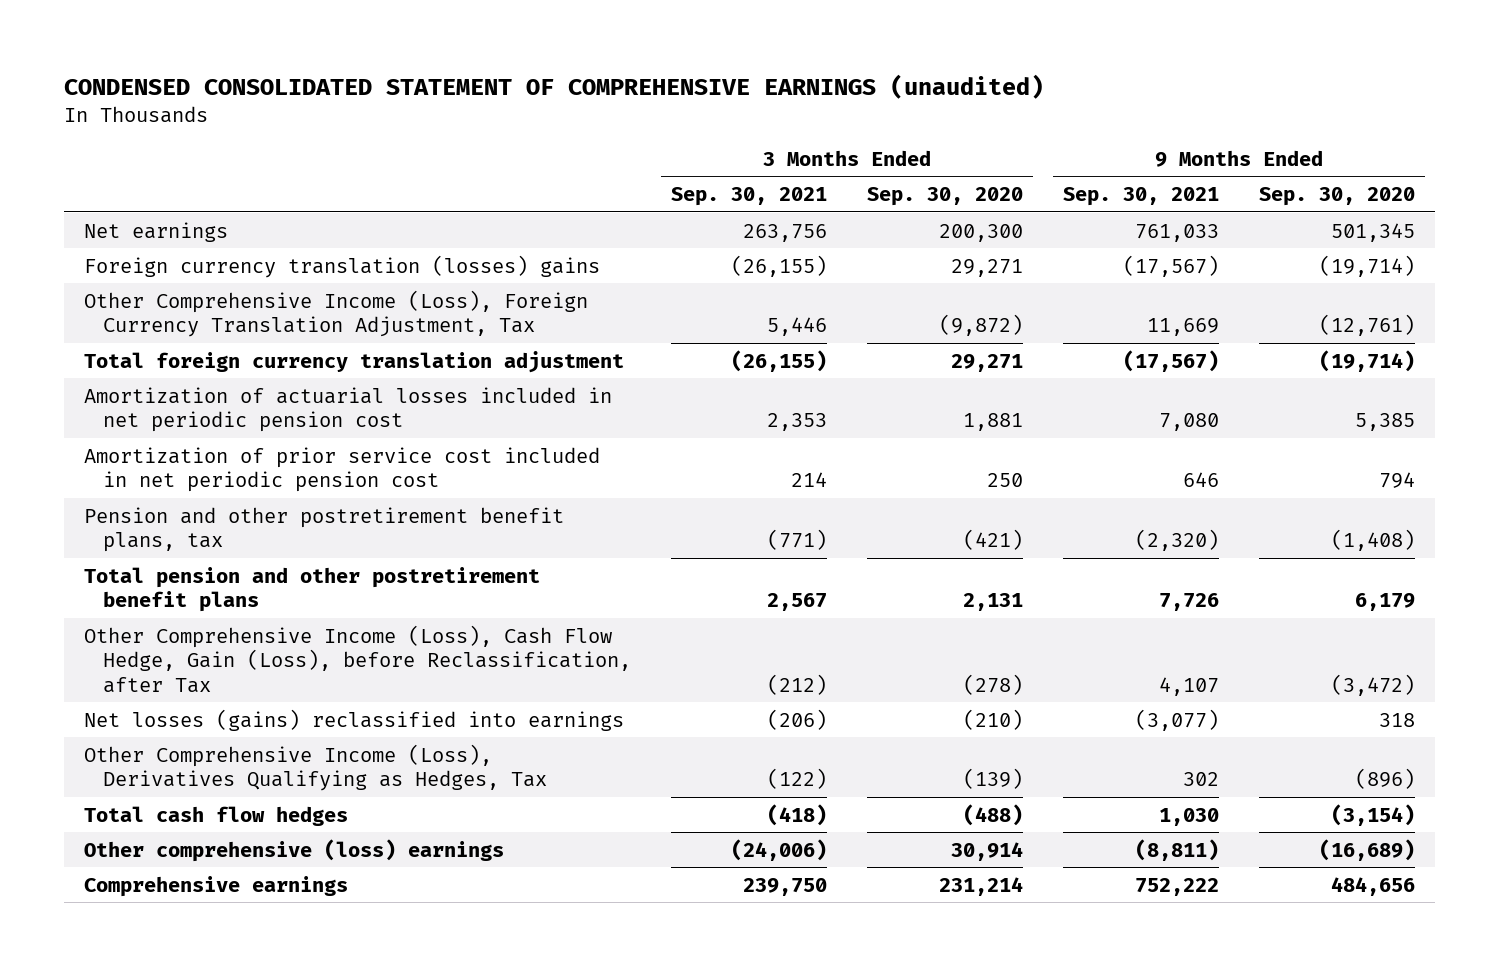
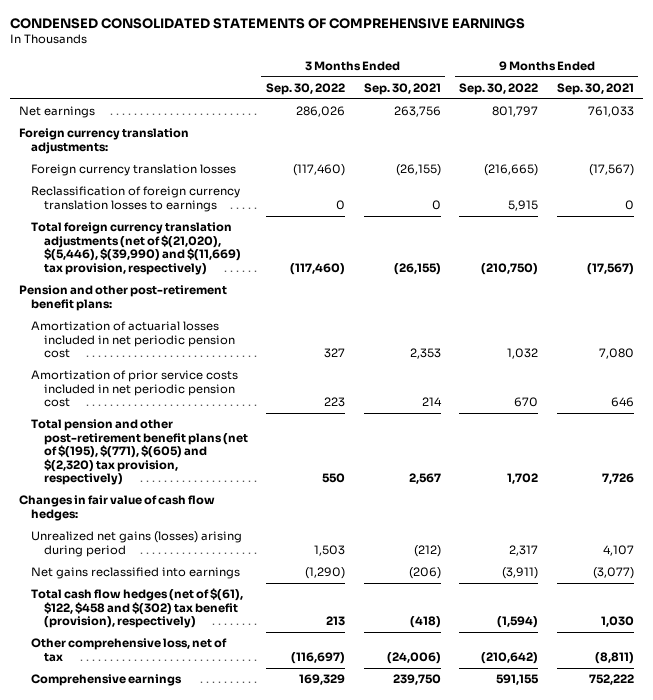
[63,73,1044,99] CONDENSED CONSOLIDATED STATEMENT OF COMPREHENSIVE EARNINGS (unaudited) -> [9,17,525,29] CONDENSED CONSOLIDATED STATEMENTS OF COMPREHENSIVE EARNINGS
[866,187,1023,207] Sep. 30, 2020 -> none
[1258,187,1415,207] Sep. 30, 2020 -> none
none -> [266,83,346,96] Sep. 30, 2022
none -> [459,83,539,96] Sep. 30, 2022
[83,289,588,338] Other Comprehensive Income (Loss), Foreign Currency Translation Adjustment, Tax -> none
none -> [19,128,190,154] Foreign currency translation adjustments:
[83,254,600,278] Foreign currency translation (losses) gains -> [31,164,237,177] Foreign currency translation losses
none -> [31,186,241,212] Reclassification of foreign currency translation losses to earnings
[83,350,624,373] Total foreign currency translation adjustment -> [31,222,241,275] Total foreign currency translation adjustments (net of $(21,020), $(5,446), $(39,990) and $(11,669) tax provision, respectively)
none -> [19,285,228,311] Pension and other post-retirement benefit plans:
[83,506,564,553] Pension and other postretirement benefit plans, tax -> none
[83,743,548,792] Other Comprehensive Income (Loss), Derivatives Qualifying as Hedges, Tax -> none
[83,446,600,493] Amortization of prior service cost included in net periodic pension cost -> [31,370,239,408] Amortization of prior service costs included in net periodic pension cost
[83,566,540,613] Total pension and other postretirement benefit plans -> [31,419,248,486] Total pension and other post-retirement benefit plans (net of $(195), $(771), $(605) and $(2,320) tax provision, respectively)
none -> [19,495,216,521] Changes in fair value of cash flow hedges:
[83,624,632,693] Other Comprehensive Income (Loss), Cash Flow Hedge, Gain (Loss), before Reclassification, after Tax -> [31,531,243,557] Unrealized net gains (losses) arising during period
[83,708,624,731] Net losses (gains) reclassified into earnings -> [31,567,241,580] Net gains reclassified into earnings
[83,805,348,826] Total cash flow hedges -> [31,588,244,629] Total cash flow hedges (net of $(61), $122, $458 and $(302) tax benefit (provision), respectively)
[83,838,504,862] Other comprehensive (loss) earnings -> [31,638,228,662] Other comprehensive loss, net of tax

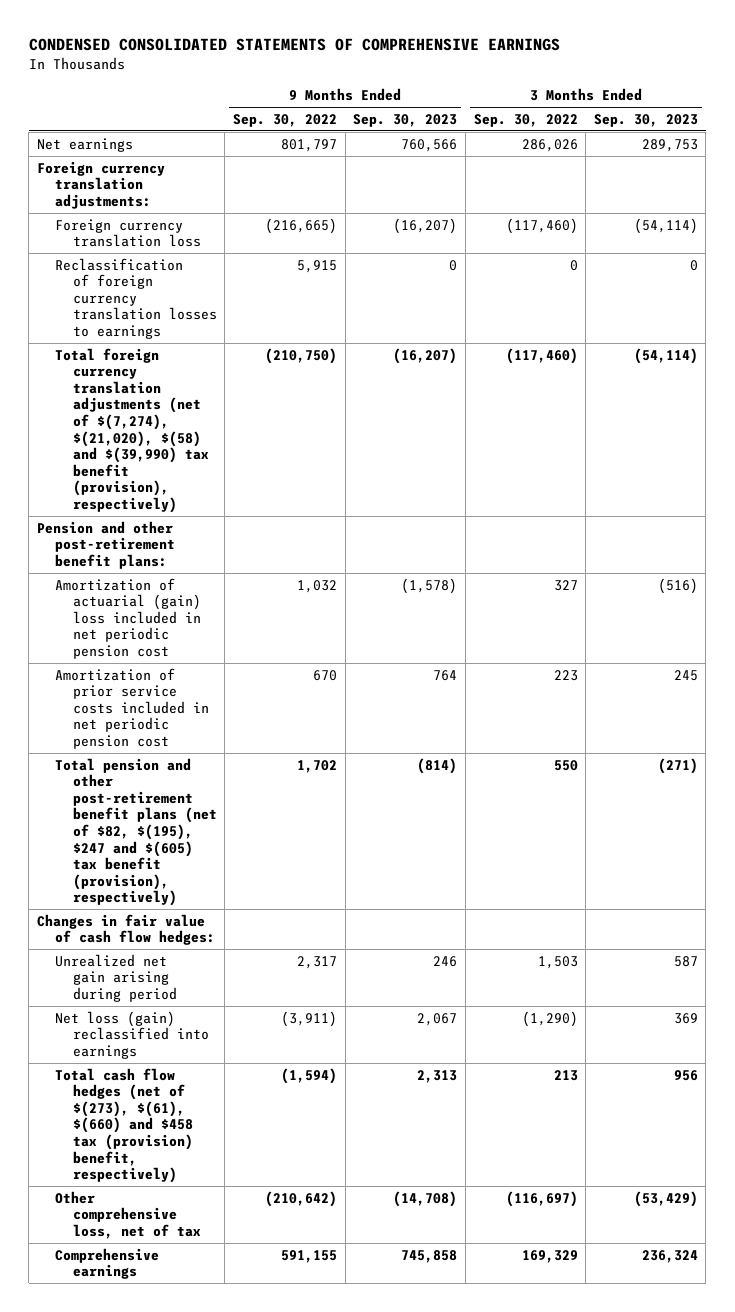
[363,83,441,96] Sep. 30, 2021 -> none
[556,83,634,96] Sep. 30, 2021 -> none
none -> [353,113,458,127] Sep. 30, 2023
none -> [593,113,698,127] Sep. 30, 2023
[31,164,237,177] Foreign currency translation losses -> [54,218,201,248] Foreign currency translation loss
[31,222,241,275] Total foreign currency translation adjustments (net of $(21,020), $(5,446), $(39,990) and $(11,669) tax provision, respectively) -> [54,347,209,513] Total foreign currency translation adjustments (net of $(7,274), $(21,020), $(58) and $(39,990) tax benefit (provision), respectively)
[31,321,235,359] Amortization of actuarial losses included in net periodic pension cost -> [54,577,201,660] Amortization of actuarial (gain) loss included in net periodic pension cost
[31,419,248,486] Total pension and other post-retirement benefit plans (net of $(195), $(771), $(605) and $(2,320) tax provision, respectively) -> [54,757,217,907] Total pension and other post-retirement benefit plans (net of $82, $(195), $247 and $(605) tax benefit (provision), respectively)
[31,531,243,557] Unrealized net gains (losses) arising during period -> [54,953,177,1002] Unrealized net gain arising during period
[31,567,241,580] Net gains reclassified into earnings -> [54,1010,209,1059] Net loss (gain) reclassified into earnings
[31,588,244,629] Total cash flow hedges (net of $(61), $122, $458 and $(302) tax benefit (provision), respectively) -> [54,1067,193,1184] Total cash flow hedges (net of $(273), $(61), $(660) and $458 tax (provision) benefit, respectively)

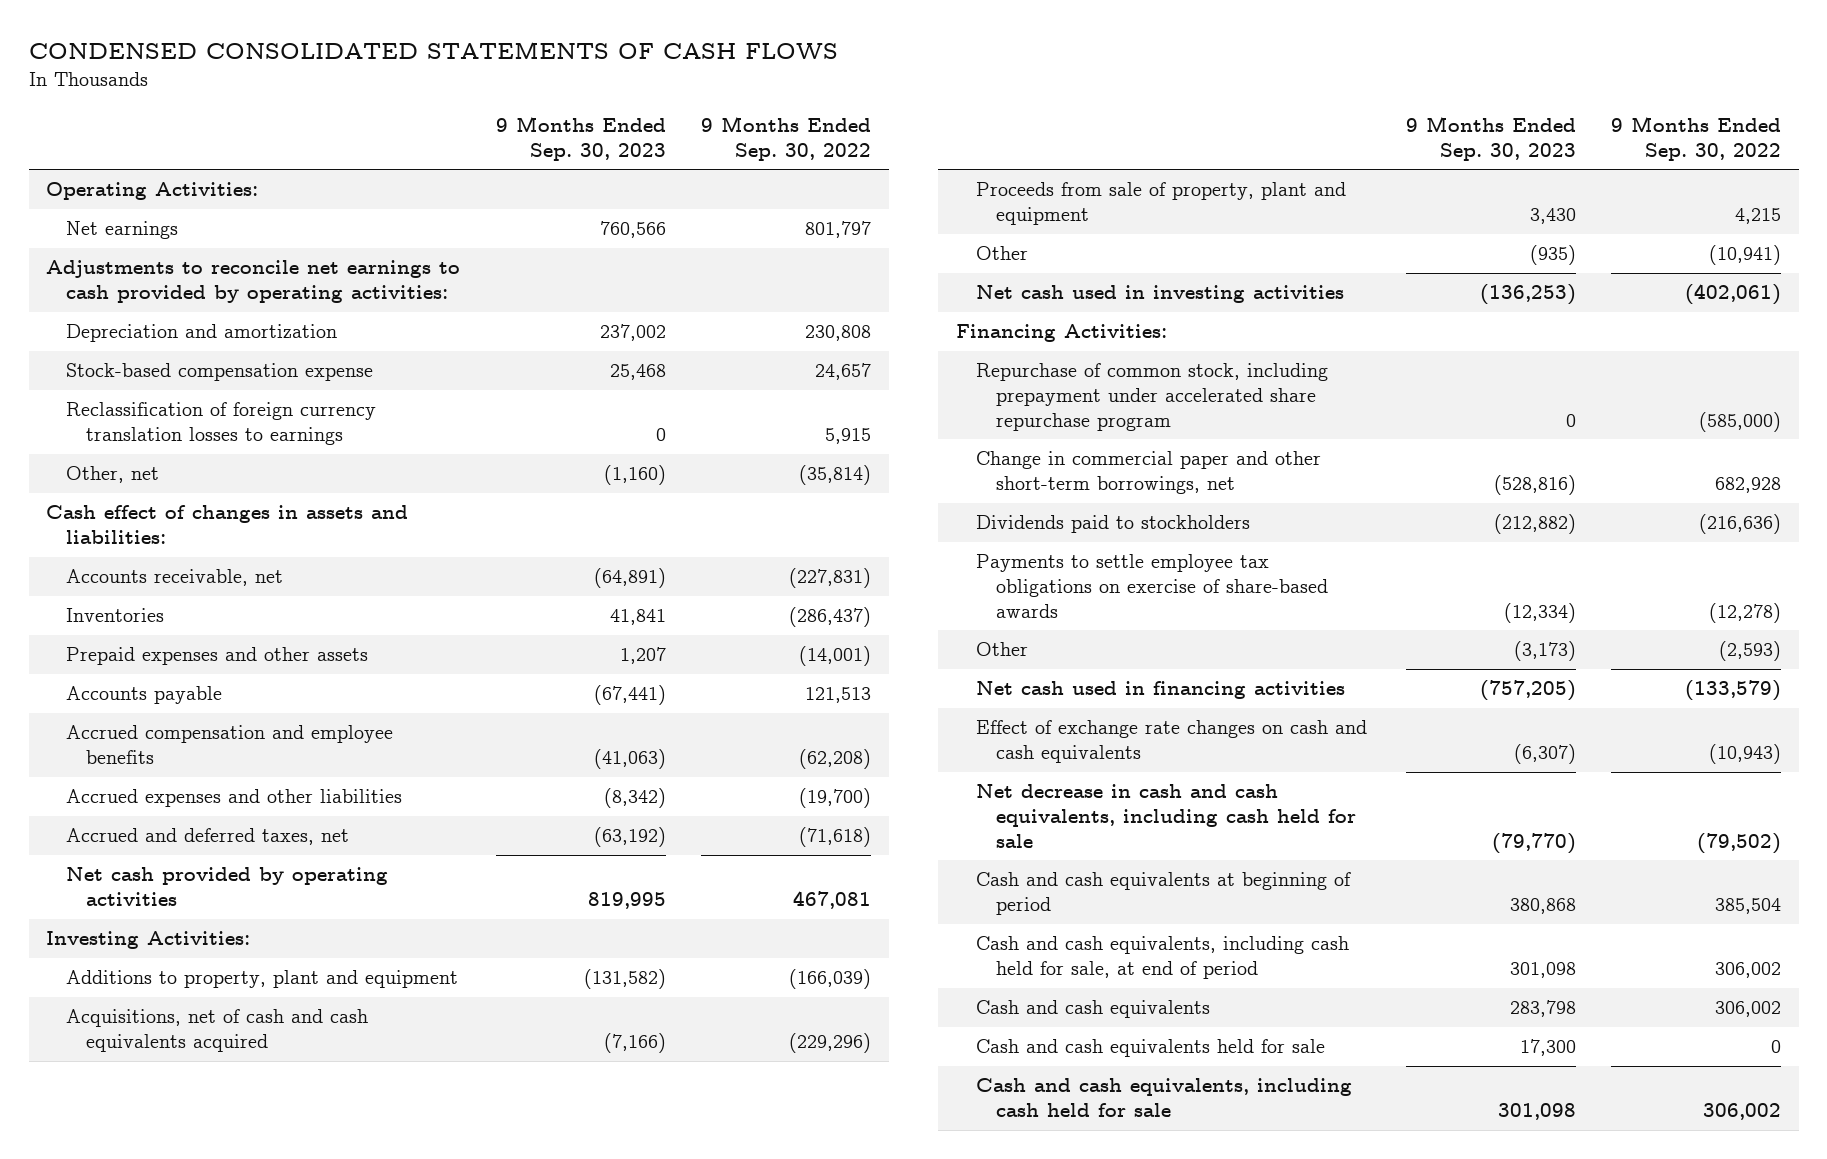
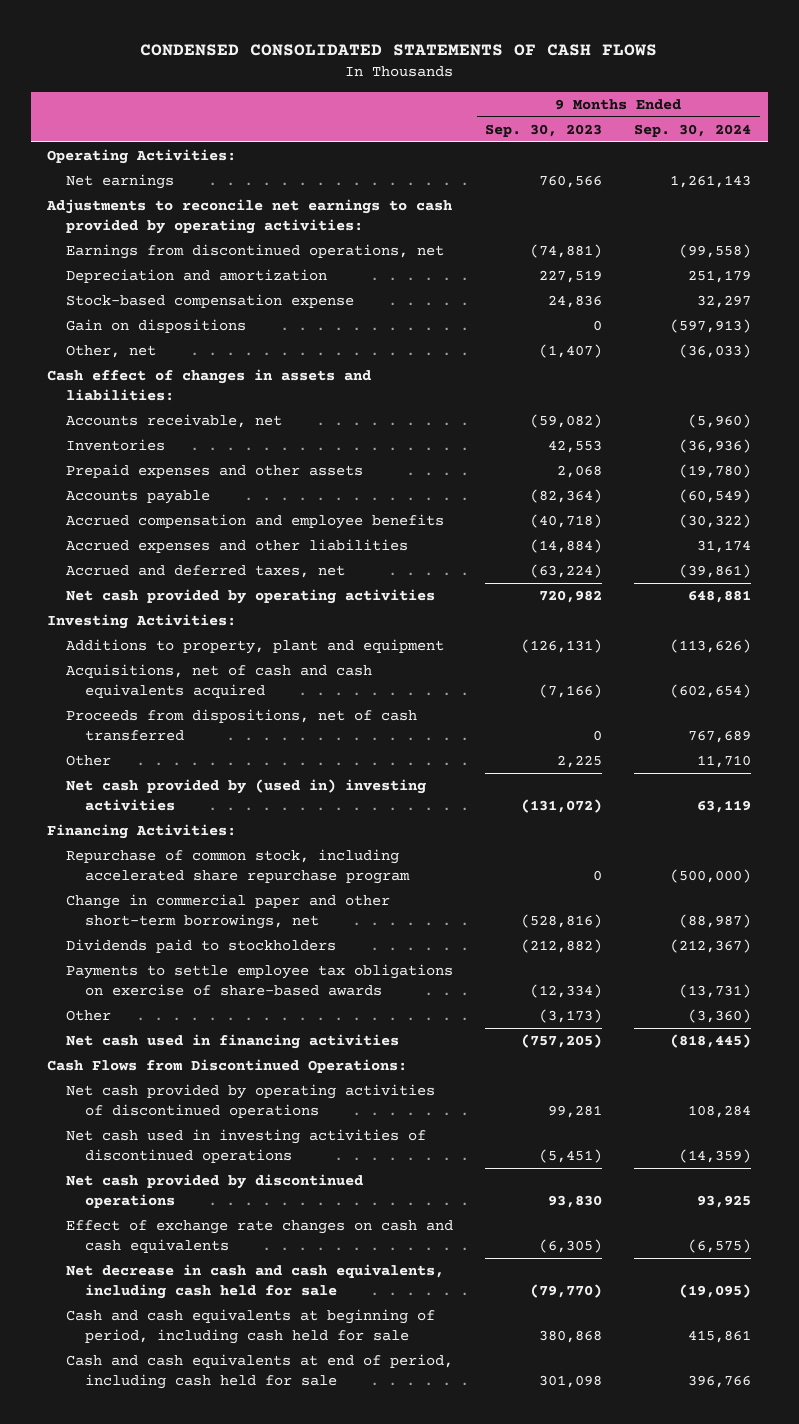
[701,116,872,161] 9 Months Ended Sep. 30, 2022 -> none
none -> [634,123,752,137] Sep. 30, 2024
[66,402,377,445] Reclassification of foreign currency translation losses to earnings -> none
none -> [65,243,444,259] Earnings from discontinued operations, net
[599,324,666,342] 237,002 -> [539,269,603,283] 227,519
[609,364,666,381] 25,468 -> [548,294,603,308] 24,836
none -> [65,318,246,333] Gain on dispositions
[603,465,666,486] (1,160) -> [539,343,603,358] (1,407)
[593,568,666,589] (64,891) -> [530,413,603,428] (59,082)
[609,609,666,626] 41,841 -> [548,439,603,453] 42,553
[619,647,666,665] 1,207 -> [557,464,603,478] 2,068
[593,685,666,706] (67,441) -> [530,488,603,503] (82,364)
[593,748,666,769] (41,063) -> [530,513,603,528] (40,718)
[603,788,666,809] (8,342) -> [530,538,603,553] (14,884)
[593,827,666,848] (63,192) -> [530,563,603,578] (63,224)
[587,891,666,909] 819,995 -> [539,589,603,603] 720,982
[583,969,666,990] (131,582) -> [521,638,603,653] (126,131)
[975,182,1346,225] Proceeds from sale of property, plant and equipment -> none
none -> [65,708,417,741] Proceeds from dispositions, net of cash transferred
[1529,245,1576,266] (935) -> [557,754,603,768] 2,225
[975,285,1344,304] Net cash used in investing activities -> [65,778,426,811] Net cash provided by (used in) investing activities
[1479,284,1576,306] (136,253) -> [521,798,603,813] (131,072)
[975,363,1328,431] Repurchase of common stock, including prepayment under accelerated share repurchase program -> [65,848,410,884] Repurchase of common stock, including accelerated share repurchase program
none -> [47,1058,408,1073] Cash Flows from Discontinued Operations:
none -> [65,1083,435,1118] Net cash provided by operating activities of discontinued operations
none -> [65,1128,426,1163] Net cash used in investing activities of discontinued operations
none -> [65,1173,363,1208] Net cash provided by discontinued operations
[1513,743,1576,764] (6,307) -> [539,1238,603,1253] (6,305)
[975,1000,1210,1019] Cash and cash equivalents -> none
[975,1039,1325,1058] Cash and cash equivalents held for sale -> none
[975,1078,1352,1117] Cash and cash equivalents, including cash held for sale -> none
[975,872,1351,915] Cash and cash equivalents at beginning of period -> [65,1308,435,1344] Cash and cash equivalents at beginning of period, including cash held for sale
[975,936,1349,979] Cash and cash equivalents, including cash held for sale, at end of period -> [65,1353,453,1389] Cash and cash equivalents at end of period, including cash held for sale

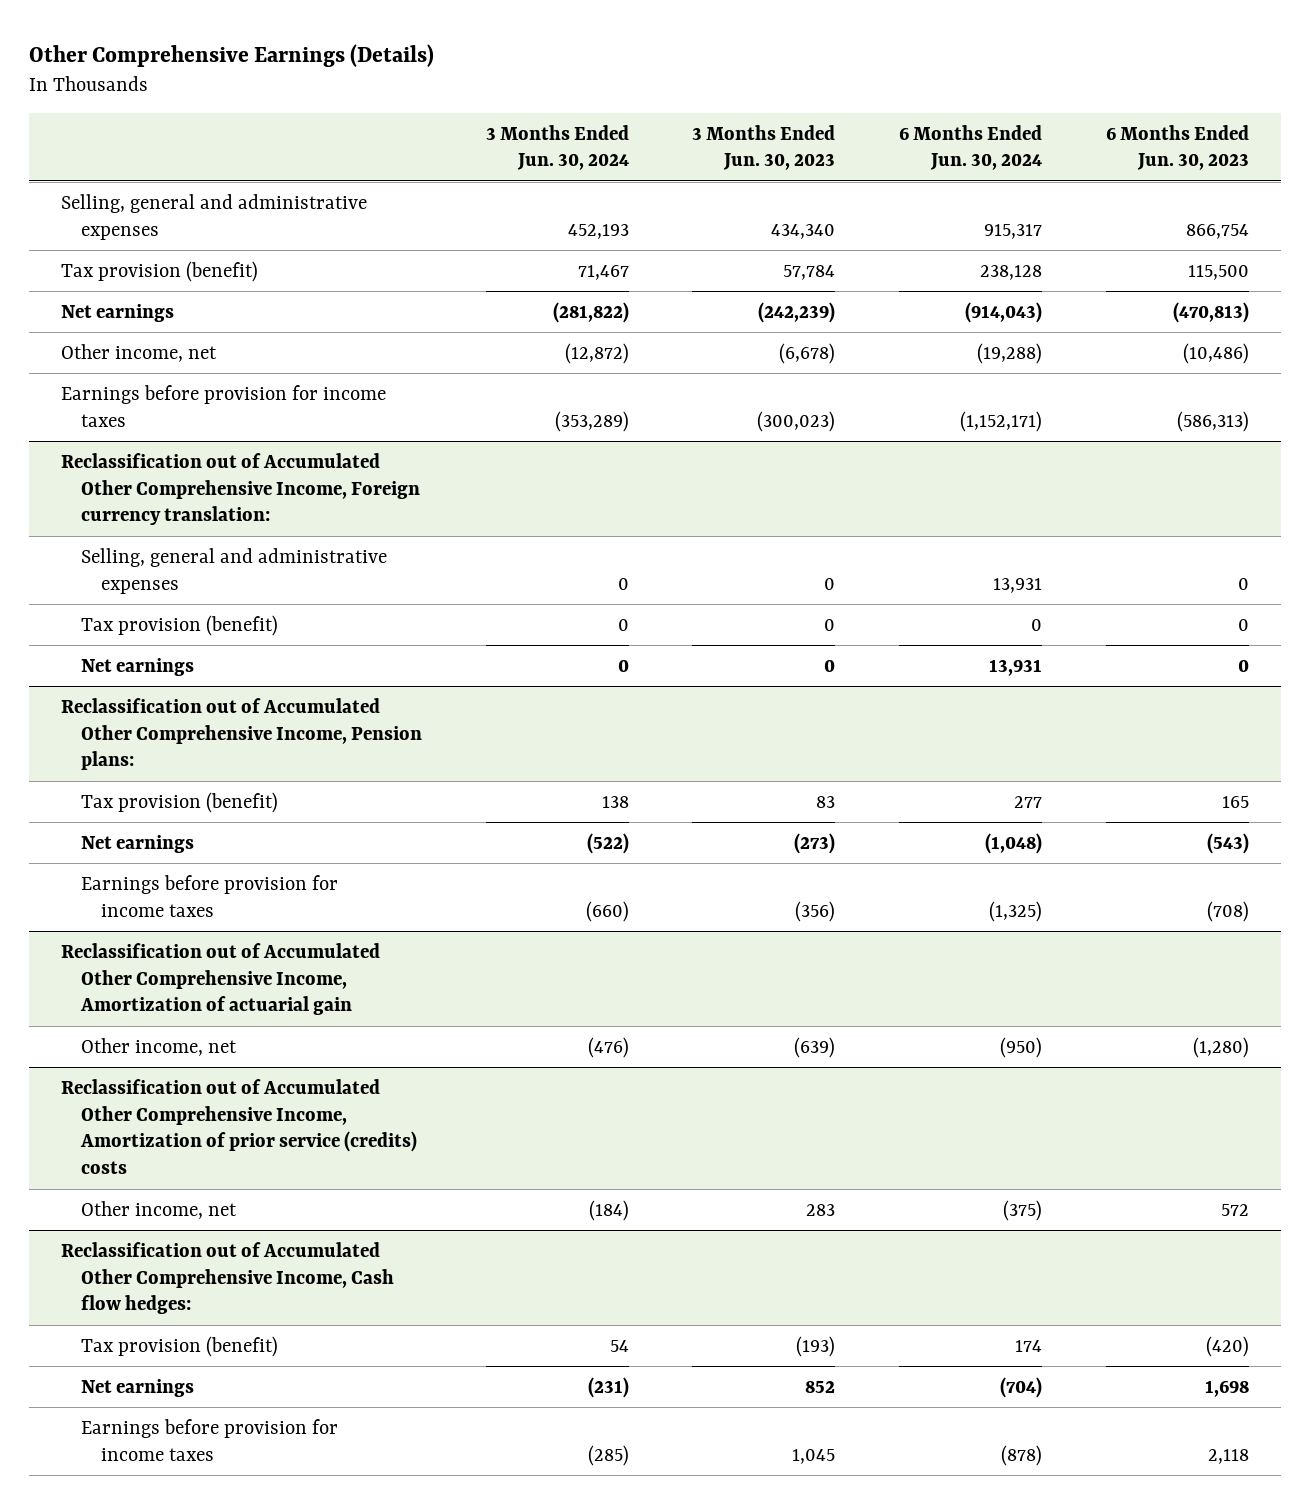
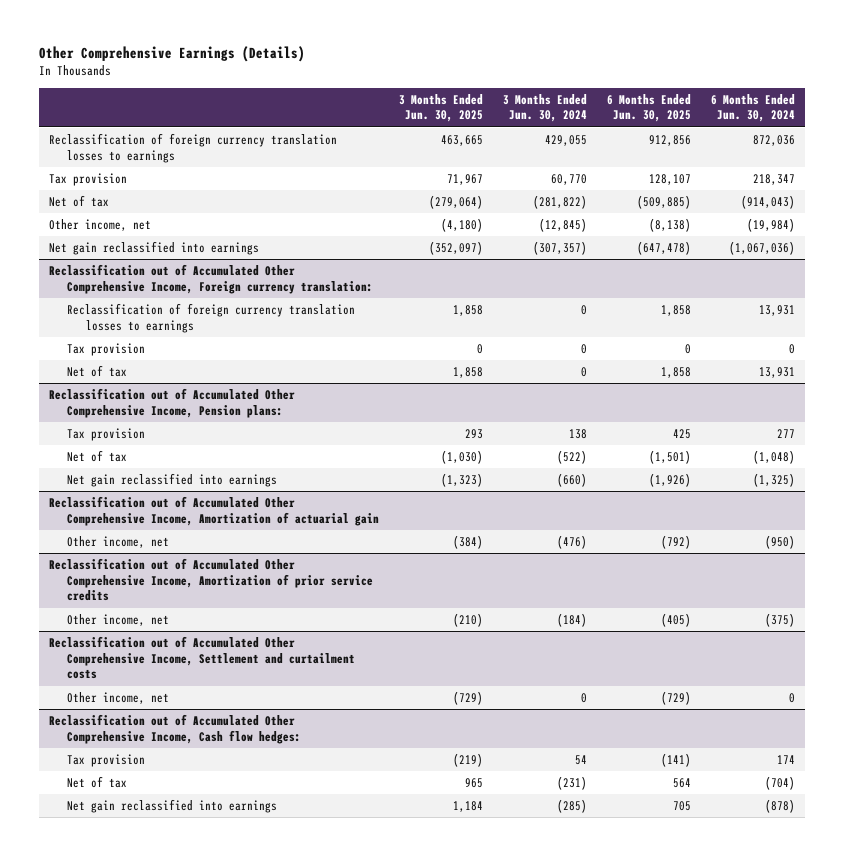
[692,124,836,171] 3 Months Ended Jun. 30, 2023 -> none
[1105,124,1249,171] 6 Months Ended Jun. 30, 2023 -> none
none -> [399,93,484,123] 3 Months Ended Jun. 30, 2025
none -> [607,93,692,123] 6 Months Ended Jun. 30, 2025
[60,193,367,240] Selling, general and administrative expenses -> none
[60,384,386,427] Earnings before provision for income taxes -> none
none -> [48,133,337,163] Reclassification of foreign currency translation losses to earnings
[60,260,258,282] Tax provision (benefit) -> [48,173,127,187] Tax provision
[577,264,629,280] 71,467 -> [551,174,588,186] 60,770
[980,264,1043,280] 238,128 -> [753,174,796,186] 218,347
[60,303,174,322] Net earnings -> [48,195,109,208] Net of tax
[564,342,629,364] (12,872) -> [539,218,588,233] (12,845)
[977,342,1043,364] (19,288) -> [747,218,796,233] (19,984)
none -> [48,241,259,256] Net gain reclassified into earnings
[80,547,387,594] Selling, general and administrative expenses -> [67,303,356,333] Reclassification of foreign currency translation losses to earnings
[80,614,278,636] Tax provision (benefit) -> [67,343,146,357] Tax provision
[80,657,194,676] Net earnings -> [67,365,128,378] Net of tax
[80,791,278,813] Tax provision (benefit) -> [67,428,146,442] Tax provision
[80,834,194,853] Net earnings -> [67,450,128,463] Net of tax
[80,874,338,917] Earnings before provision for income taxes -> [67,473,278,488] Net gain reclassified into earnings
[60,1078,417,1175] Reclassification out of Accumulated Other Comprehensive Income, Amortization of prior service (credits) costs -> [48,558,374,602] Reclassification out of Accumulated Other Comprehensive Income, Amortization of prior service credits
none -> [48,636,356,680] Reclassification out of Accumulated Other Comprehensive Income, Settlement and curtailment costs
none -> [67,692,170,705] Other income, net
[80,1335,278,1357] Tax provision (benefit) -> [67,754,146,768] Tax provision
[80,1378,194,1397] Net earnings -> [67,776,128,789] Net of tax
[80,1418,338,1461] Earnings before provision for income taxes -> [67,799,278,814] Net gain reclassified into earnings

